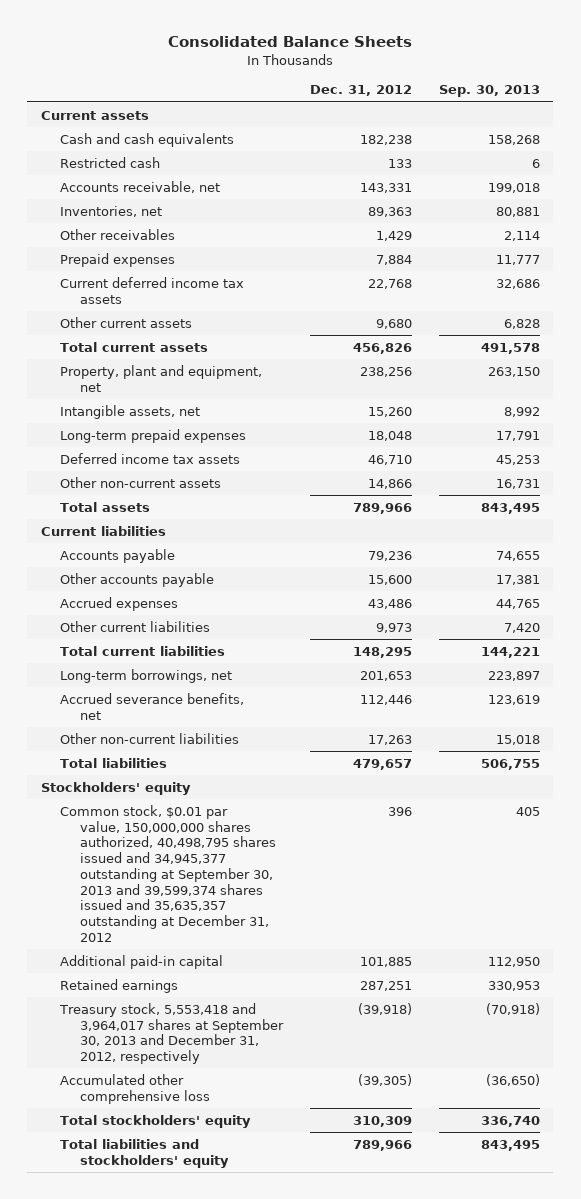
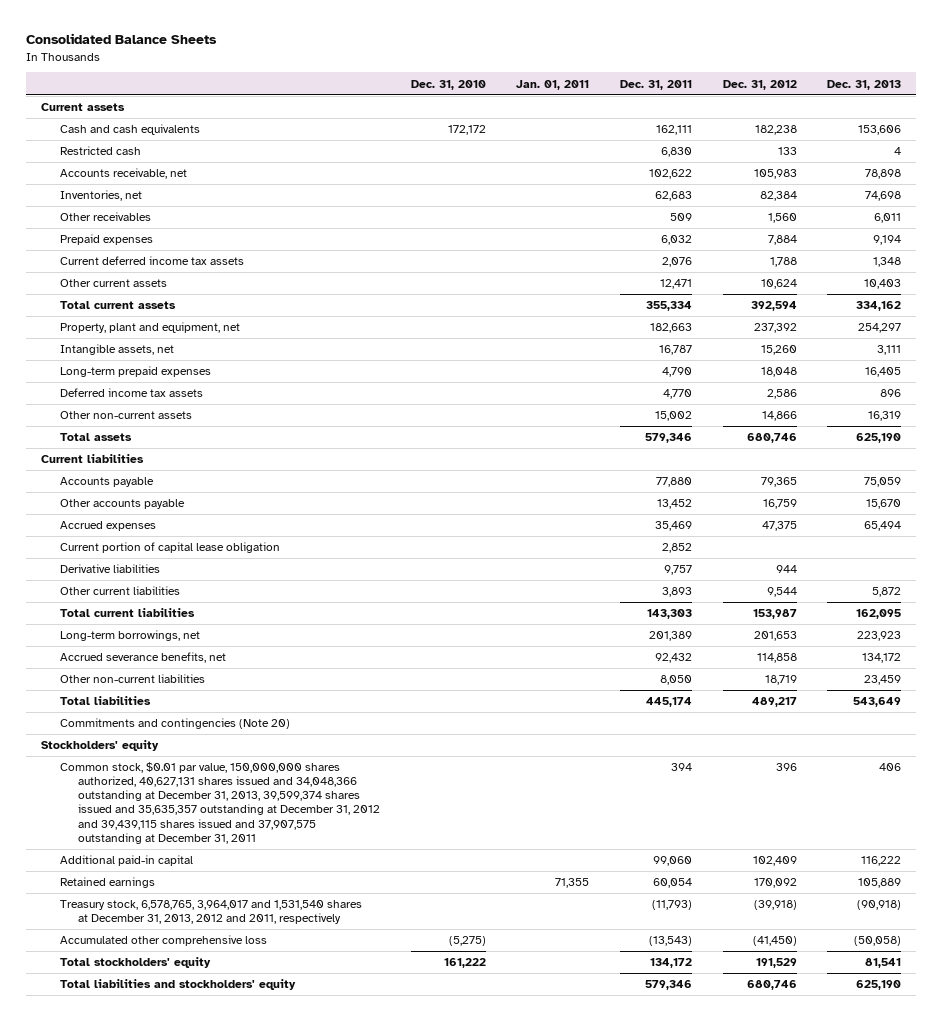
[438,85,540,98] Sep. 30, 2013 -> none
none -> [410,79,486,90] Dec. 31, 2010
none -> [516,79,590,90] Jan. 01, 2011
none -> [620,79,693,90] Dec. 31, 2011
none -> [827,79,902,90] Dec. 31, 2013
[359,182,412,193] 143,331 -> [753,169,797,180] 105,983
[367,206,412,217] 89,363 -> [759,191,797,202] 82,384
[375,230,412,241] 1,429 -> [767,213,797,224] 1,560
[367,278,412,289] 22,768 -> [769,257,797,268] 1,788
[375,318,412,329] 9,680 -> [760,279,797,290] 10,624
[352,342,412,354] 456,826 -> [750,301,797,312] 392,594
[359,366,412,377] 238,256 -> [753,323,797,334] 237,392
[367,454,412,465] 46,710 -> [766,389,797,400] 2,586
[352,502,412,514] 789,966 -> [746,433,797,444] 680,746
[367,550,412,561] 79,236 -> [760,477,797,488] 79,365
[367,574,412,585] 15,600 -> [762,499,797,510] 16,759
[367,598,412,609] 43,486 -> [761,521,797,532] 47,375
none -> [59,542,280,554] Current portion of capital lease obligation
none -> [59,564,160,574] Derivative liabilities
[375,622,412,633] 9,973 -> [766,587,797,598] 9,544
[352,646,412,658] 148,295 -> [752,609,797,620] 153,987
[359,694,412,705] 112,446 -> [756,653,797,664] 114,858
[367,734,412,745] 17,263 -> [764,675,797,686] 18,719
[352,758,412,770] 479,657 -> [751,697,797,708] 489,217
none -> [59,718,290,730] Commitments and contingencies (Note 20)
[60,804,276,942] Common stock, $0.01 par value, 150,000,000 shares authorized, 40,498,795 shares issued and 34,945,377 outstanding at September 30, 2013 and 39,599,374 shares issued and 35,635,357 outstanding at December 31, 2012 -> [59,762,381,844] Common stock, $0.01 par value, 150,000,000 shares authorized, 40,627,131 shares issued and 34,048,366 outstanding at December 31, 2013, 39,599,374 shares issued and 35,635,357 outstanding at December 31, 2012 and 39,439,115 shares issued and 37,907,575 outstanding at December 31, 2011
[359,956,412,967] 101,885 -> [752,856,797,867] 102,409
[359,980,412,991] 287,251 -> [753,878,797,889] 170,092
[59,1002,284,1065] Treasury stock, 5,553,418 and 3,964,017 shares at September 30, 2013 and December 31, 2012, respectively -> [59,900,362,925] Treasury stock, 6,578,765, 3,964,017 and 1,531,540 shares at December 31, 2013, 2012 and 2011, respectively
[357,1073,412,1086] (39,305) -> [752,936,797,947] (41,450)
[352,1115,412,1127] 310,309 -> [755,958,797,969] 191,529
[352,1139,412,1151] 789,966 -> [746,980,797,991] 680,746

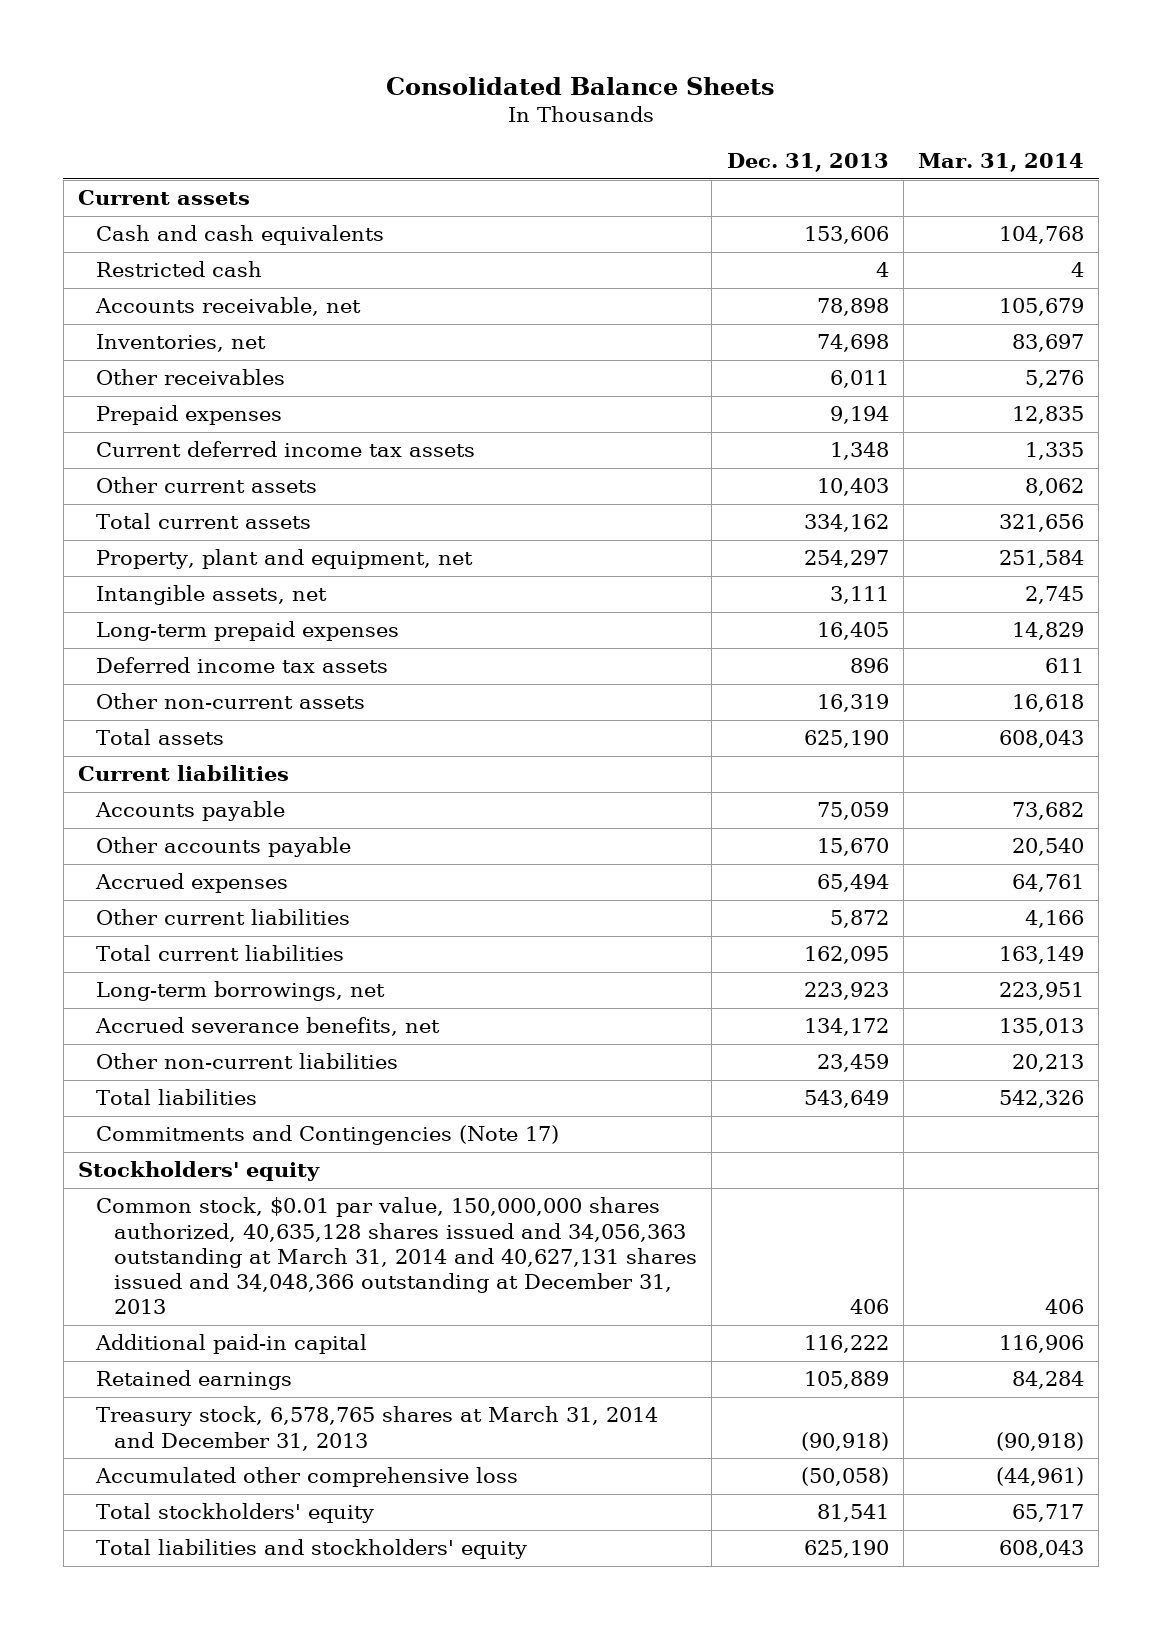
[410,79,486,90] Dec. 31, 2010 -> none
[516,79,590,90] Jan. 01, 2011 -> none
[620,79,693,90] Dec. 31, 2011 -> none
[722,79,797,90] Dec. 31, 2012 -> none
none -> [917,152,1084,172] Mar. 31, 2014
[59,542,280,554] Current portion of capital lease obligation -> none
[59,564,160,574] Derivative liabilities -> none
[59,718,290,730] Commitments and contingencies (Note 20) -> [96,1125,560,1146] Commitments and Contingencies (Note 17)
[59,762,381,844] Common stock, $0.01 par value, 150,000,000 shares authorized, 40,627,131 shares issued and 34,048,366 outstanding at December 31, 2013, 39,599,374 shares issued and 35,635,357 outstanding at December 31, 2012 and 39,439,115 shares issued and 37,907,575 outstanding at December 31, 2011 -> [96,1197,698,1315] Common stock, $0.01 par value, 150,000,000 shares authorized, 40,635,128 shares issued and 34,056,363 outstanding at March 31, 2014 and 40,627,131 shares issued and 34,048,366 outstanding at December 31, 2013
[59,900,362,925] Treasury stock, 6,578,765, 3,964,017 and 1,531,540 shares at December 31, 2013, 2012 and 2011, respectively -> [96,1406,659,1451] Treasury stock, 6,578,765 shares at March 31, 2014 and December 31, 2013

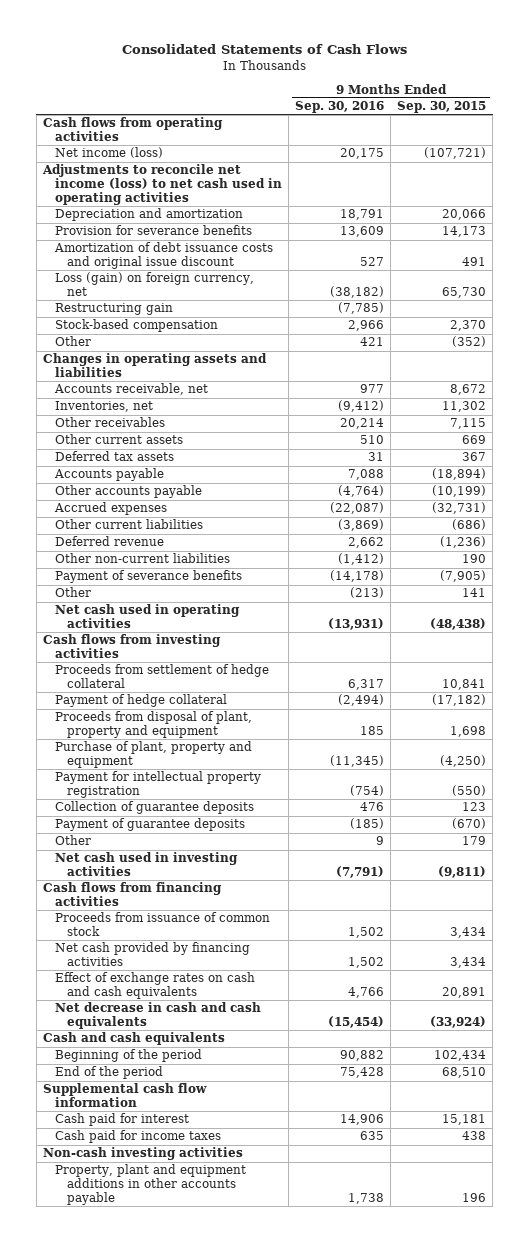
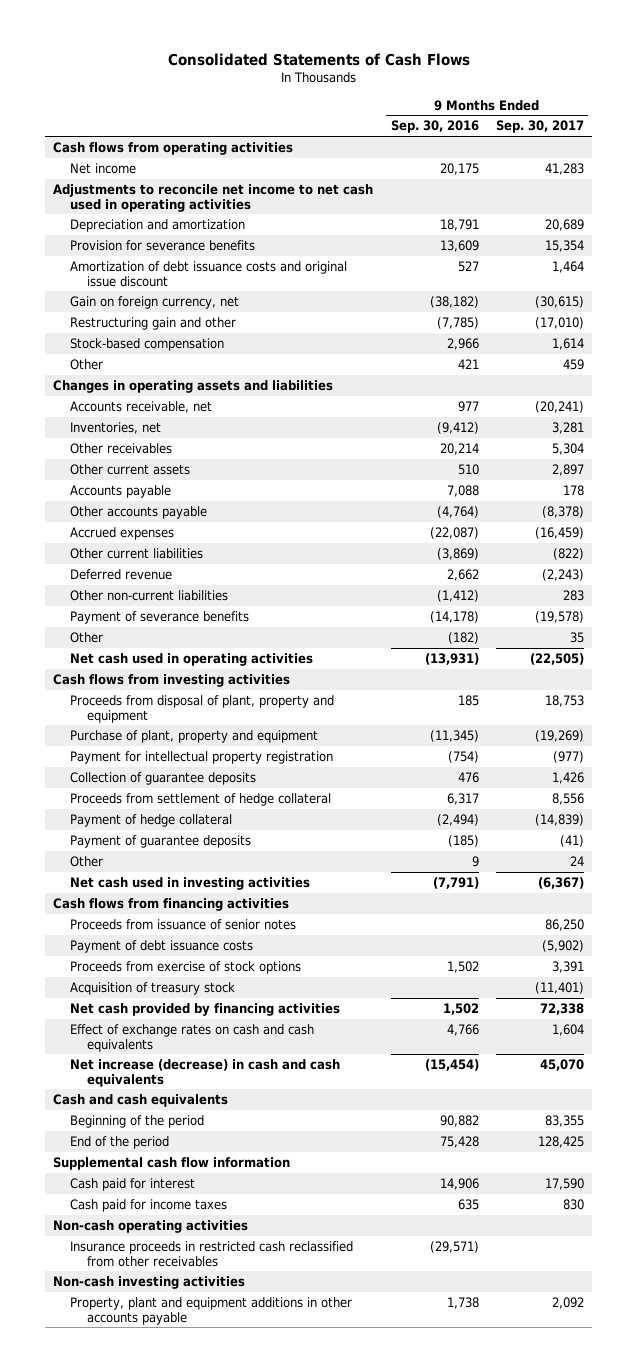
[397,101,487,114] Sep. 30, 2015 -> none
none -> [495,120,584,134] Sep. 30, 2017
[54,147,163,159] Net income (loss) -> [69,162,136,174] Net income
[41,164,282,205] Adjustments to reconcile net income (loss) to net cash used in operating activities -> [53,183,374,212] Adjustments to reconcile net income to net cash used in operating activities
[54,272,254,297] Loss (gain) on foreign currency, net -> [69,295,239,309] Gain on foreign currency, net
[54,303,173,316] Restructuring gain -> [69,316,236,330] Restructuring gain and other
[54,451,174,462] Deferred tax assets -> none
[350,587,385,599] (213) -> [447,631,479,644] (182)
[54,664,269,689] Proceeds from settlement of hedge collateral -> [69,792,331,806] Proceeds from settlement of hedge collateral
[54,694,227,708] Payment of hedge collateral -> [69,813,232,827] Payment of hedge collateral
none -> [69,918,296,930] Proceeds from issuance of senior notes
none -> [69,939,253,953] Payment of debt issuance costs
[54,912,270,937] Proceeds from issuance of common stock -> [69,960,301,974] Proceeds from exercise of stock options
none -> [69,981,235,995] Acquisition of treasury stock
[54,1002,261,1030] Net decrease in cash and cash equivalents -> [69,1058,340,1087] Net increase (decrease) in cash and cash equivalents
none -> [53,1219,249,1233] Non-cash operating activities
none -> [69,1240,353,1267] Insurance proceeds in restricted cash reclassified from other receivables

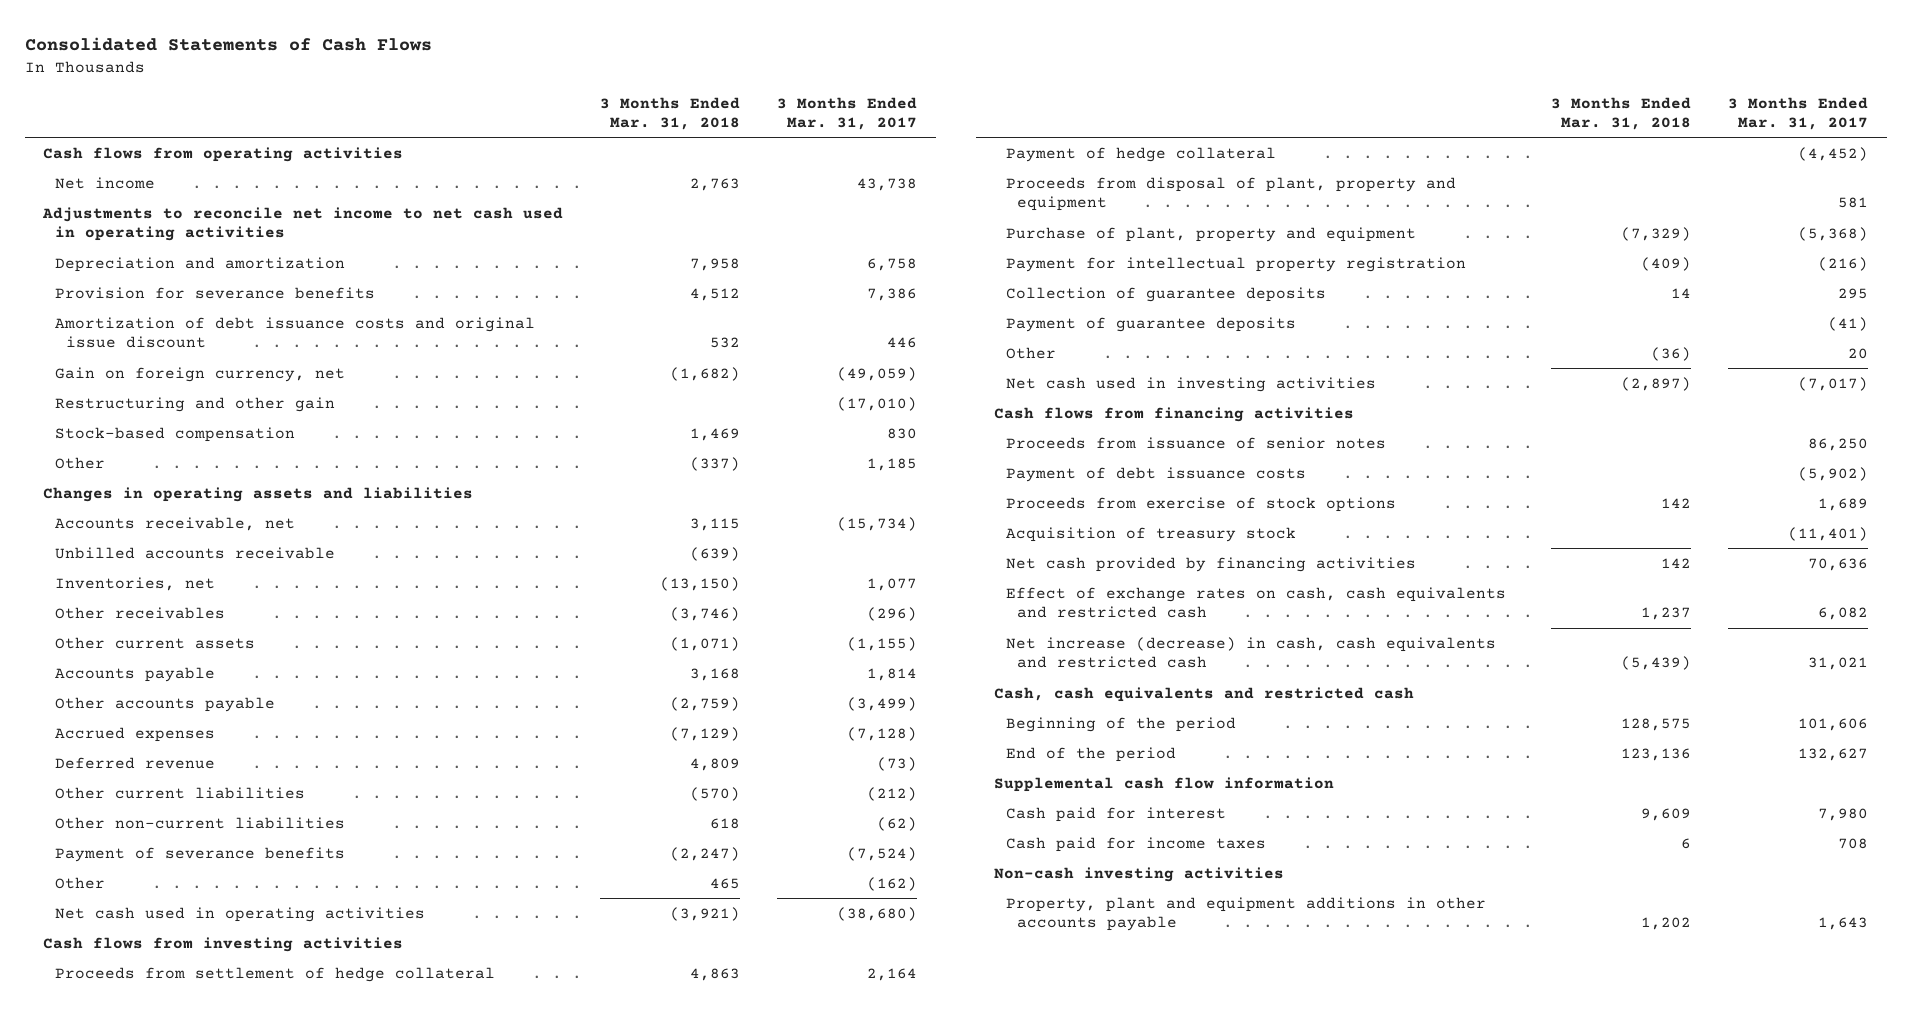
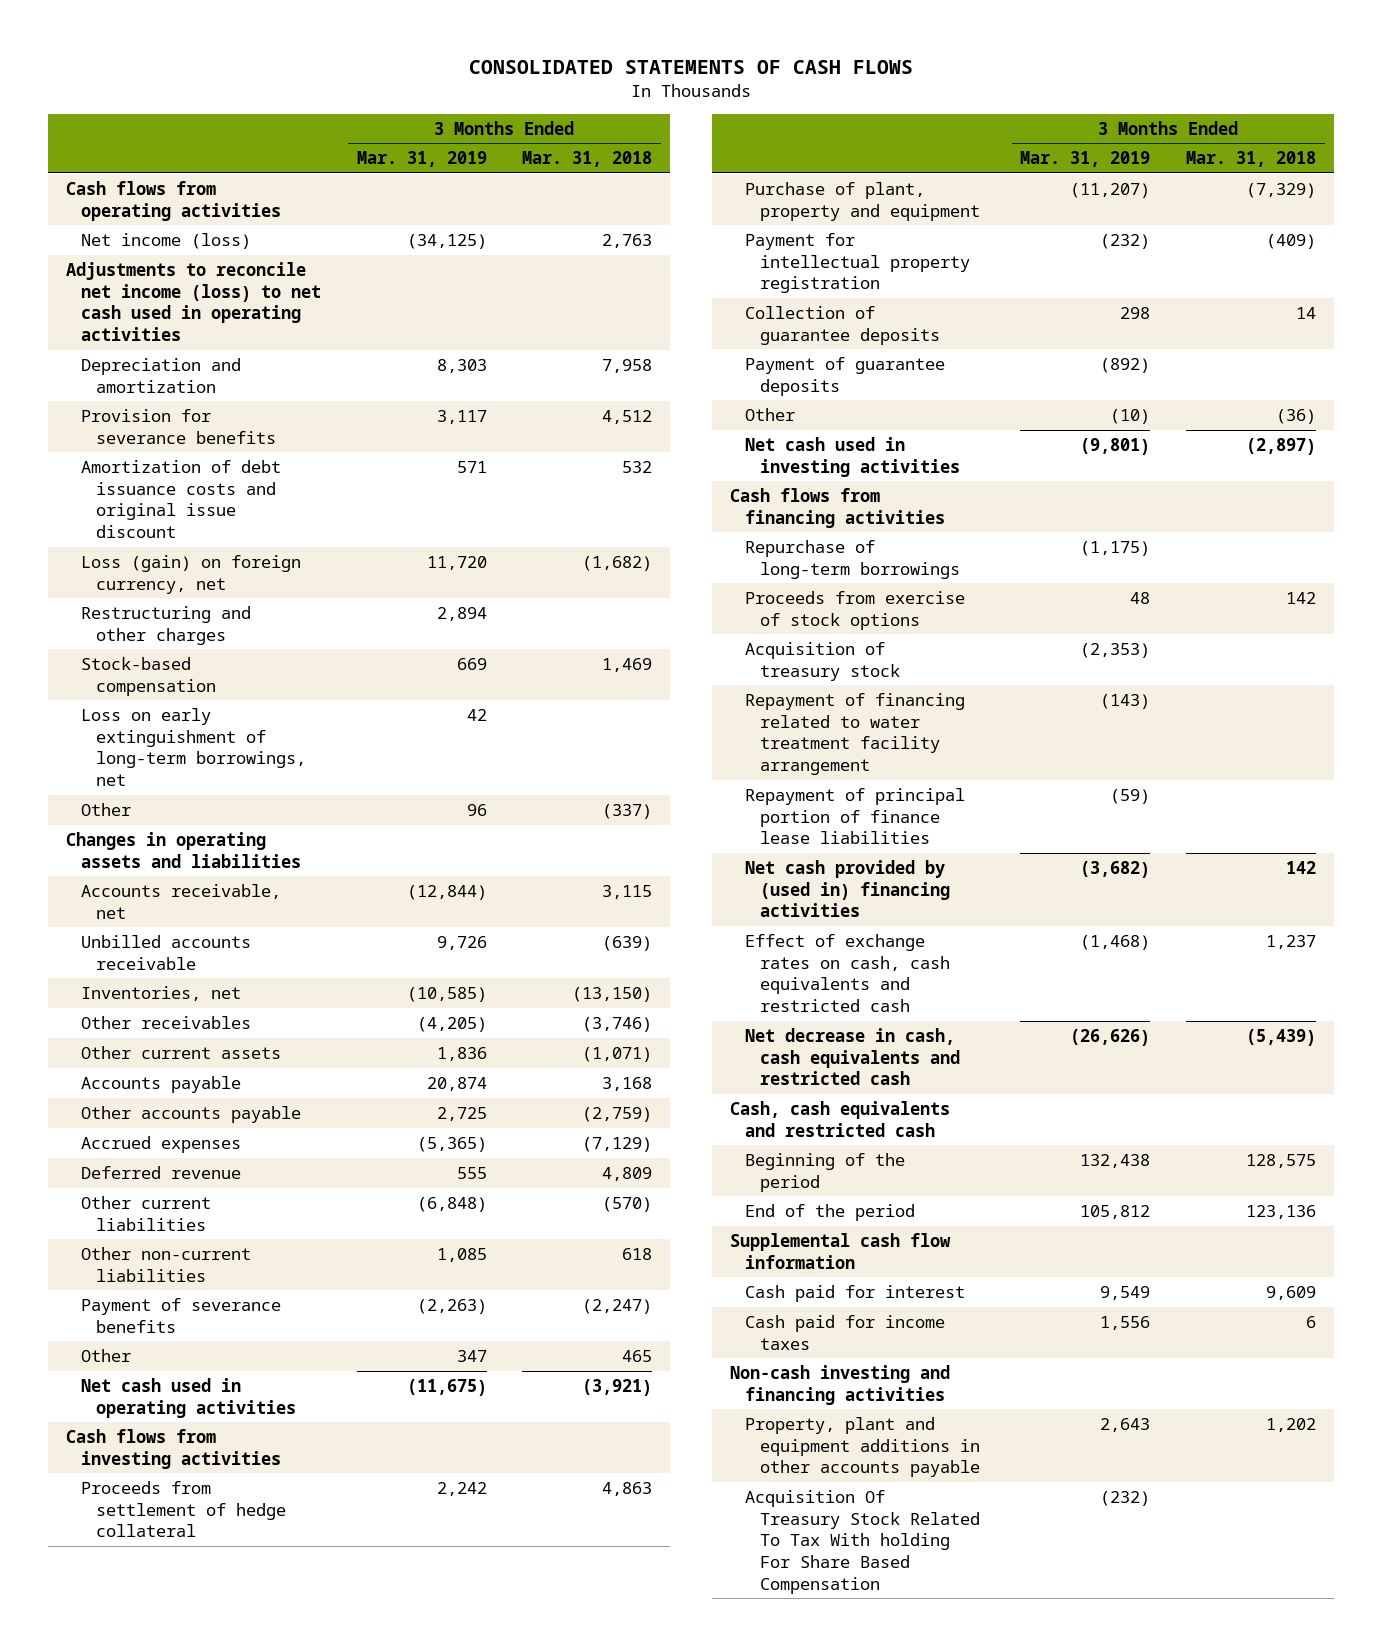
[24,36,432,51] Consolidated Statements of Cash Flows -> [468,60,913,75] CONSOLIDATED STATEMENTS OF CASH FLOWS
[777,96,918,131] 3 Months Ended Mar. 31, 2017 -> none
none -> [356,151,487,168] Mar. 31, 2019
[54,176,155,189] Net income -> [81,232,252,249] Net income (loss)
[42,206,564,242] Adjustments to reconcile net income to net cash used in operating activities -> [65,261,322,341] Adjustments to reconcile net income (loss) to net cash used in operating activities
[54,366,345,382] Gain on foreign currency, net -> [81,554,302,594] Loss (gain) on foreign currency, net
[54,396,335,412] Restructuring and other gain -> [81,605,252,645] Restructuring and other charges
none -> [81,707,307,786] Loss on early extinguishment of long-term borrowings, net
[1005,146,1276,162] Payment of hedge collateral -> none
[1005,176,1456,212] Proceeds from disposal of plant, property and equipment -> none
[1005,436,1386,449] Proceeds from issuance of senior notes -> none
[1005,466,1306,482] Payment of debt issuance costs -> none
none -> [744,539,961,579] Repurchase of long-term borrowings
none -> [744,692,965,775] Repayment of financing related to water treatment facility arrangement
none -> [744,787,965,845] Repayment of principal portion of finance lease liabilities
[1005,556,1416,572] Net cash provided by financing activities -> [744,859,951,918] Net cash provided by (used in) financing activities
[1005,636,1496,669] Net increase (decrease) in cash, cash equivalents and restricted cash -> [744,1027,961,1086] Net decrease in cash, cash equivalents and restricted cash
[994,866,1285,882] Non-cash investing activities -> [729,1364,950,1405] Non-cash investing and financing activities
none -> [744,1489,981,1594] Acquisition Of Treasury Stock Related To Tax With holding For Share Based Compensation

